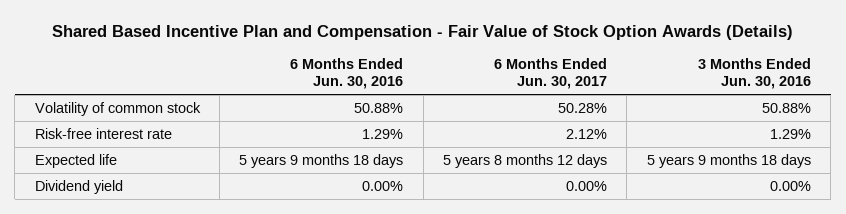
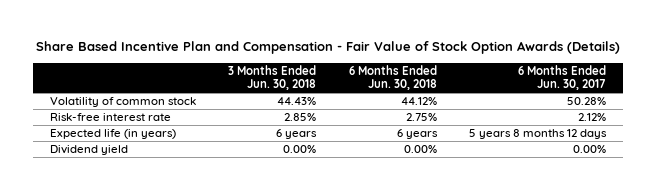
[51,25,793,41] Shared Based Incentive Plan and Compensation - Fair Value of Stock Option Awards (Details) -> [35,41,620,55] Share Based Incentive Plan and Compensation - Fair Value of Stock Option Awards (Details)
[290,58,404,90] 6 Months Ended Jun. 30, 2016 -> none
[697,58,811,90] 3 Months Ended Jun. 30, 2016 -> none
none -> [228,64,317,91] 3 Months Ended Jun. 30, 2018
none -> [348,64,437,91] 6 Months Ended Jun. 30, 2018
[34,153,117,168] Expected life -> [49,129,176,140] Expected life (in years)

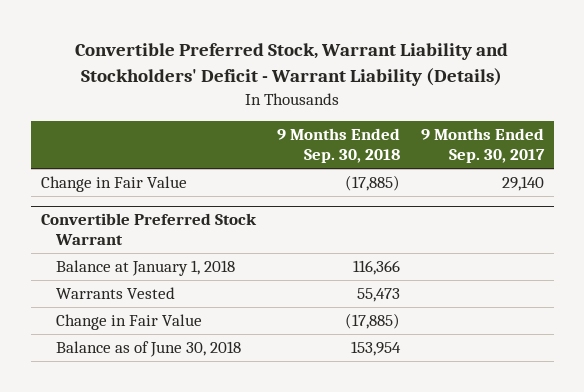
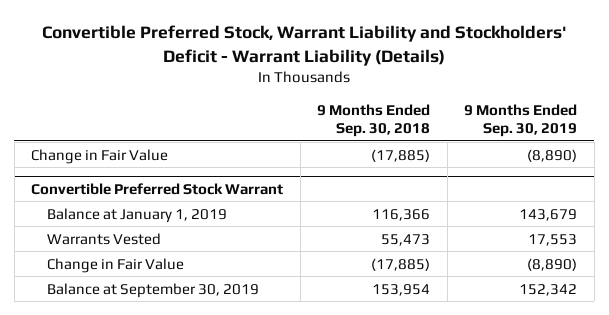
[420,128,545,164] 9 Months Ended Sep. 30, 2017 -> none
none -> [464,103,578,138] 9 Months Ended Sep. 30, 2019
[55,259,235,276] Balance at January 1, 2018 -> [46,207,227,223] Balance at January 1, 2019
[55,340,241,357] Balance as of June 30, 2018 -> [46,282,259,298] Balance at September 30, 2019

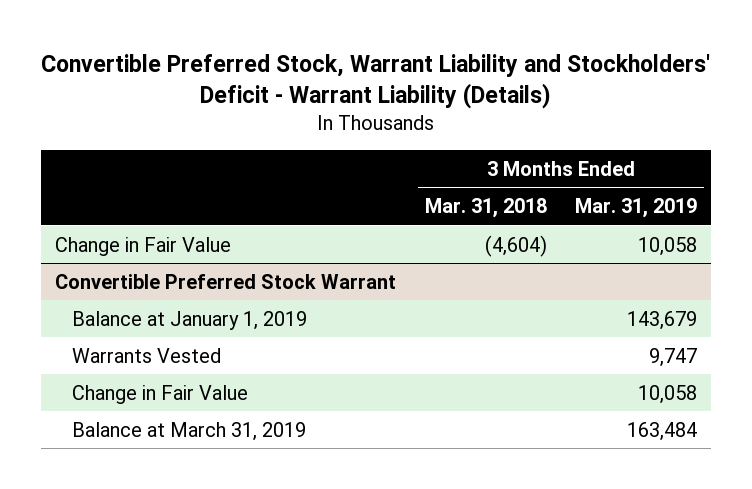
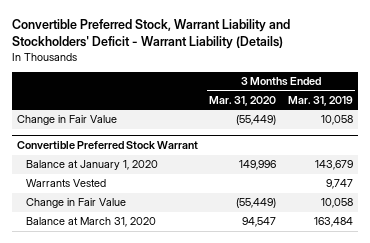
[424,198,547,219] Mar. 31, 2018 -> none
none -> [209,95,277,106] Mar. 31, 2020
[72,310,308,330] Balance at January 1, 2019 -> [26,160,159,171] Balance at January 1, 2020
[72,421,307,441] Balance at March 31, 2019 -> [26,217,157,228] Balance at March 31, 2020

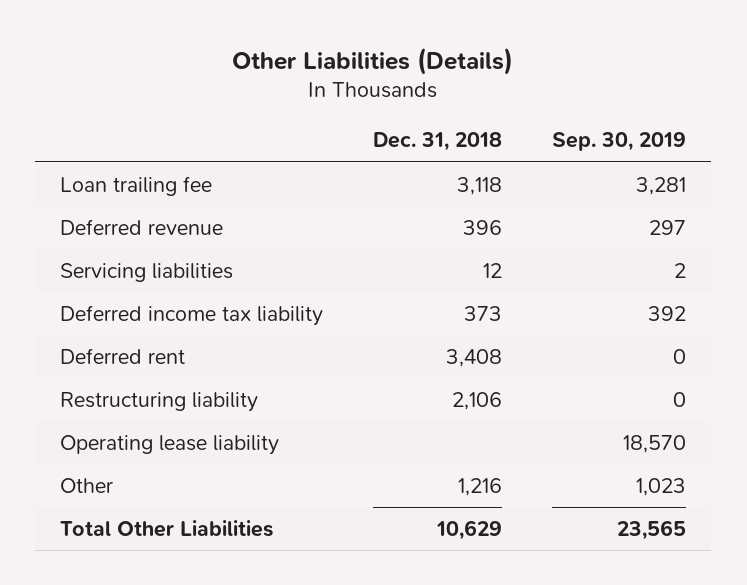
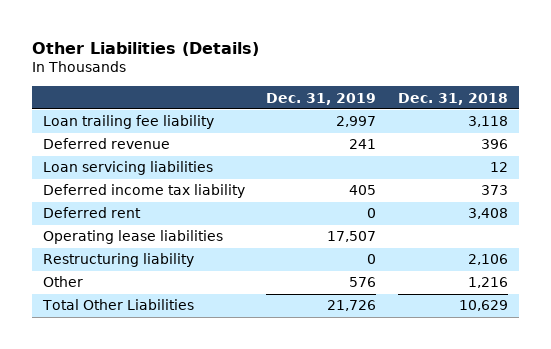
[552,132,687,152] Sep. 30, 2019 -> none
none -> [266,92,377,105] Dec. 31, 2019
[60,175,213,196] Loan trailing fee -> [42,115,214,130] Loan trailing fee liability
[60,262,234,282] Servicing liabilities -> [42,161,213,176] Loan servicing liabilities
none -> [42,230,223,245] Operating lease liabilities
[60,434,280,455] Operating lease liability -> none

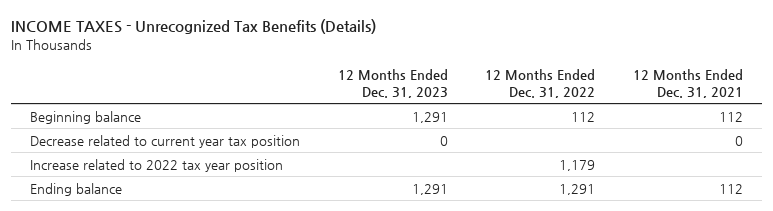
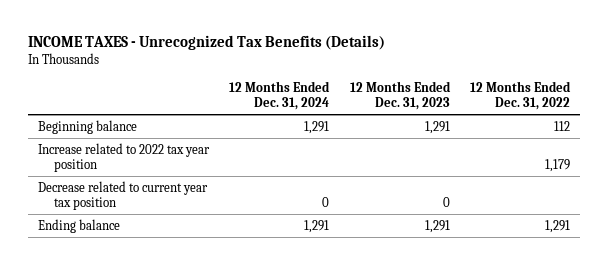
[632,68,743,98] 12 Months Ended Dec. 31, 2021 -> none
none -> [229,81,331,111] 12 Months Ended Dec. 31, 2024
[29,134,300,148] Decrease related to current year tax position -> [37,180,208,210] Decrease related to current year tax position

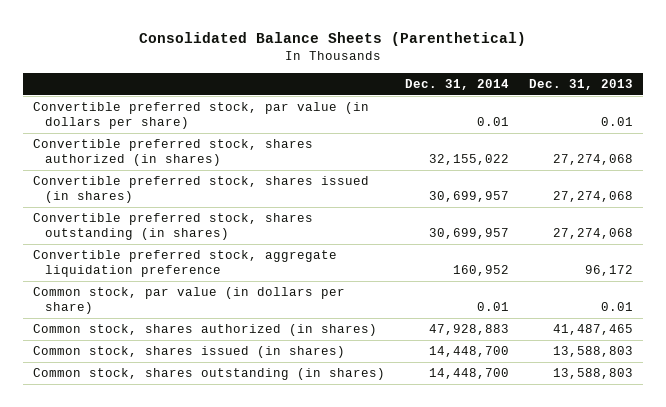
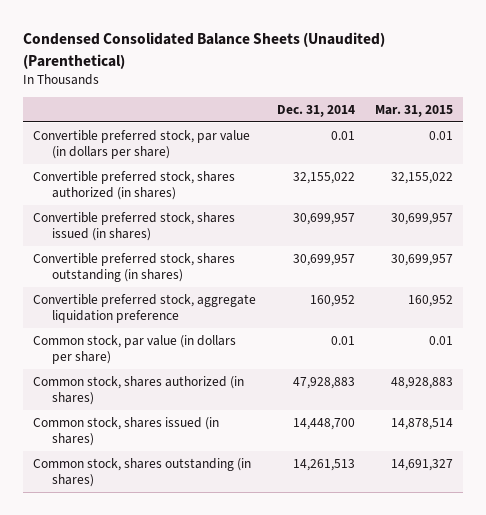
[139,32,527,47] Consolidated Balance Sheets (Parenthetical) -> [23,32,386,69] Condensed Consolidated Balance Sheets (Unaudited) (Parenthetical)
[528,79,633,91] Dec. 31, 2013 -> none
none -> [374,105,453,118] Mar. 31, 2015
[429,368,510,380] 14,448,700 -> [292,458,355,471] 14,261,513

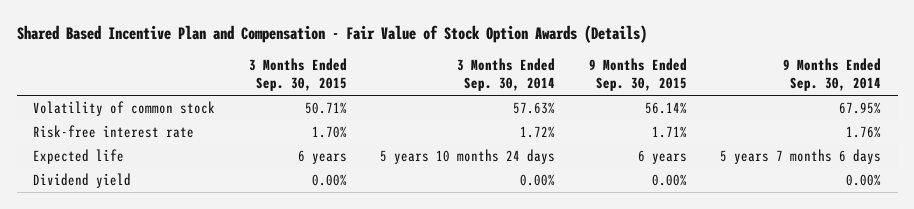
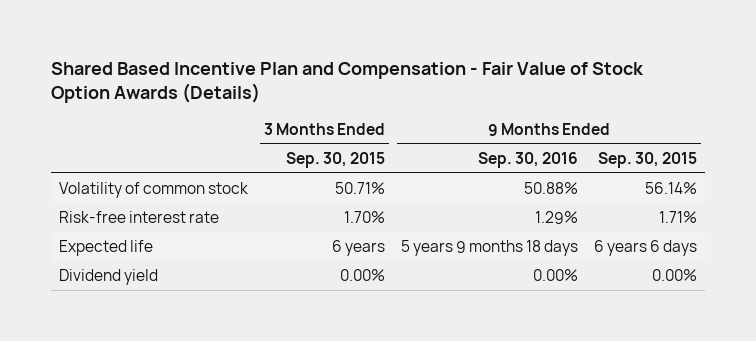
[457,58,556,92] 3 Months Ended Sep. 30, 2014 -> none
[782,58,881,92] 9 Months Ended Sep. 30, 2014 -> none
none -> [478,152,579,169] Sep. 30, 2016
[637,150,687,165] 6 years -> [594,240,698,257] 6 years 6 days

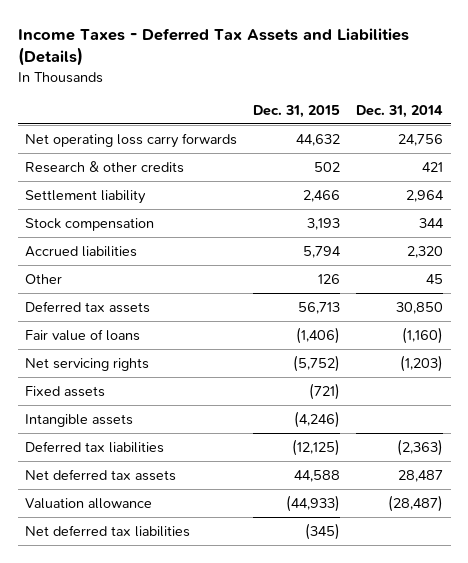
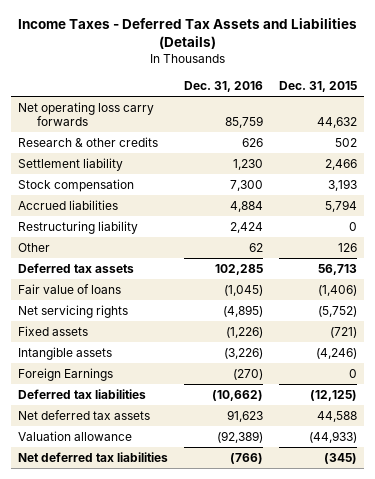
[355,104,443,118] Dec. 31, 2014 -> none
none -> [184,80,264,92] Dec. 31, 2016
none -> [18,221,139,235] Restructuring liability
none -> [18,368,114,382] Foreign Earnings

